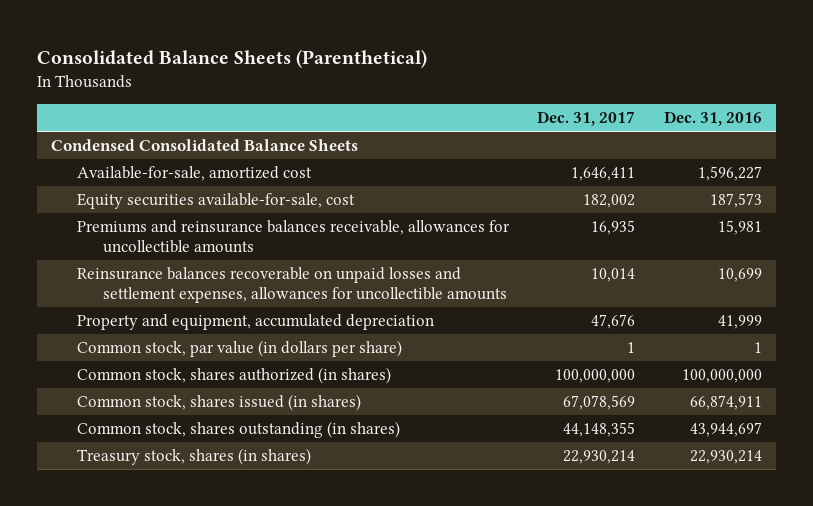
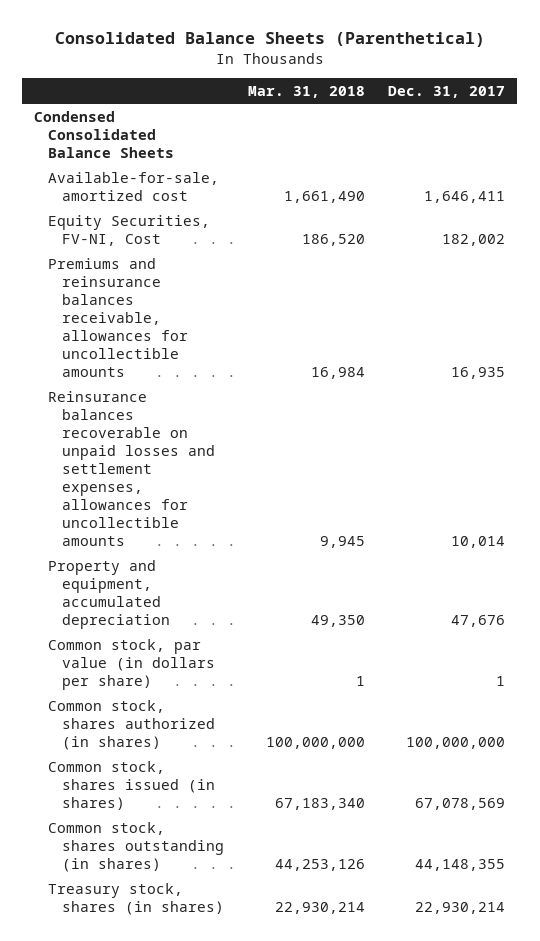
[663,111,762,127] Dec. 31, 2016 -> none
none -> [247,85,365,98] Mar. 31, 2018
[77,193,356,210] Equity securities available-for-sale, cost -> [47,214,210,246] Equity Securities, FV-NI, Cost

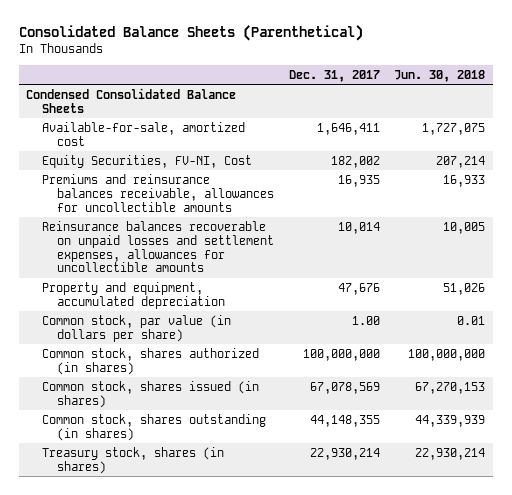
[247,85,365,98] Mar. 31, 2018 -> none
none -> [394,69,486,82] Jun. 30, 2018
[496,675,506,686] 1 -> [351,315,380,325] 1.00

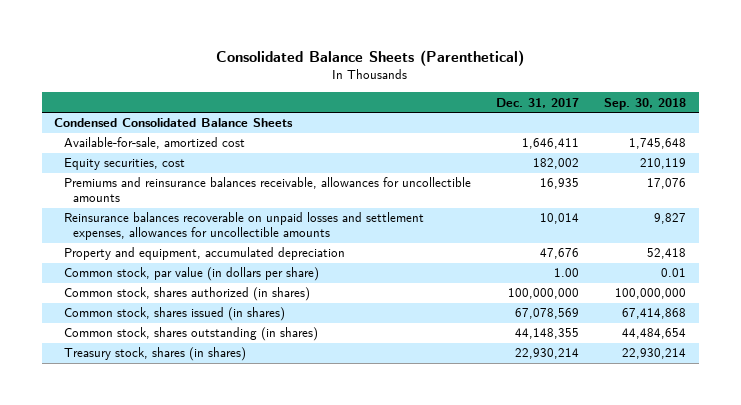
[394,69,486,82] Jun. 30, 2018 -> none
none -> [604,97,687,110] Sep. 30, 2018
[41,154,252,168] Equity Securities, FV-NI, Cost -> [63,158,185,171] Equity securities, cost

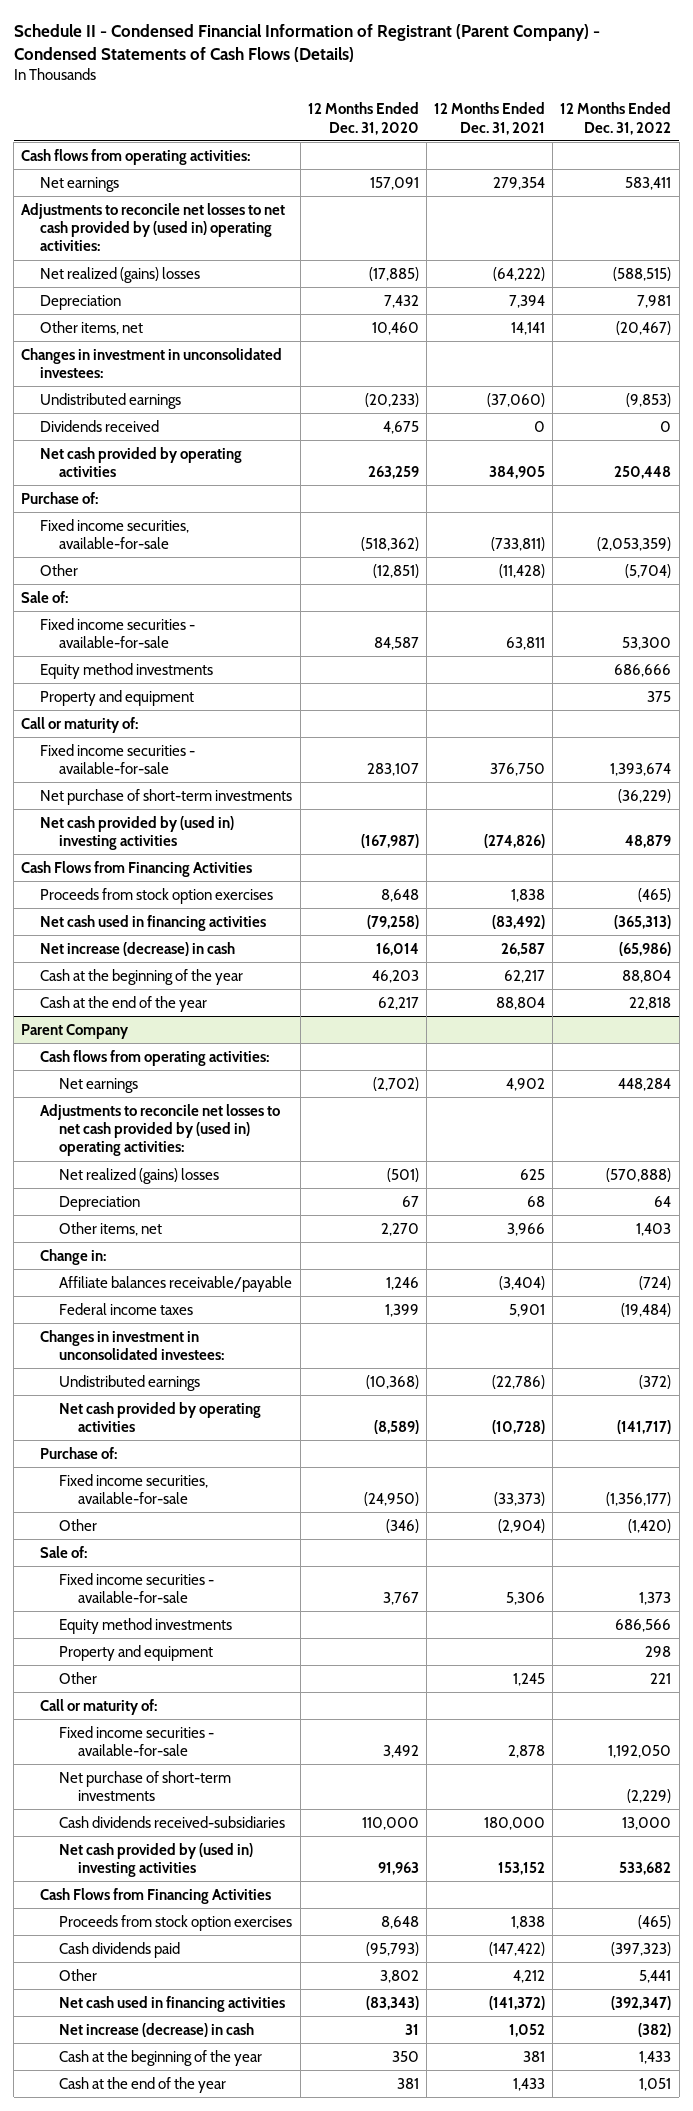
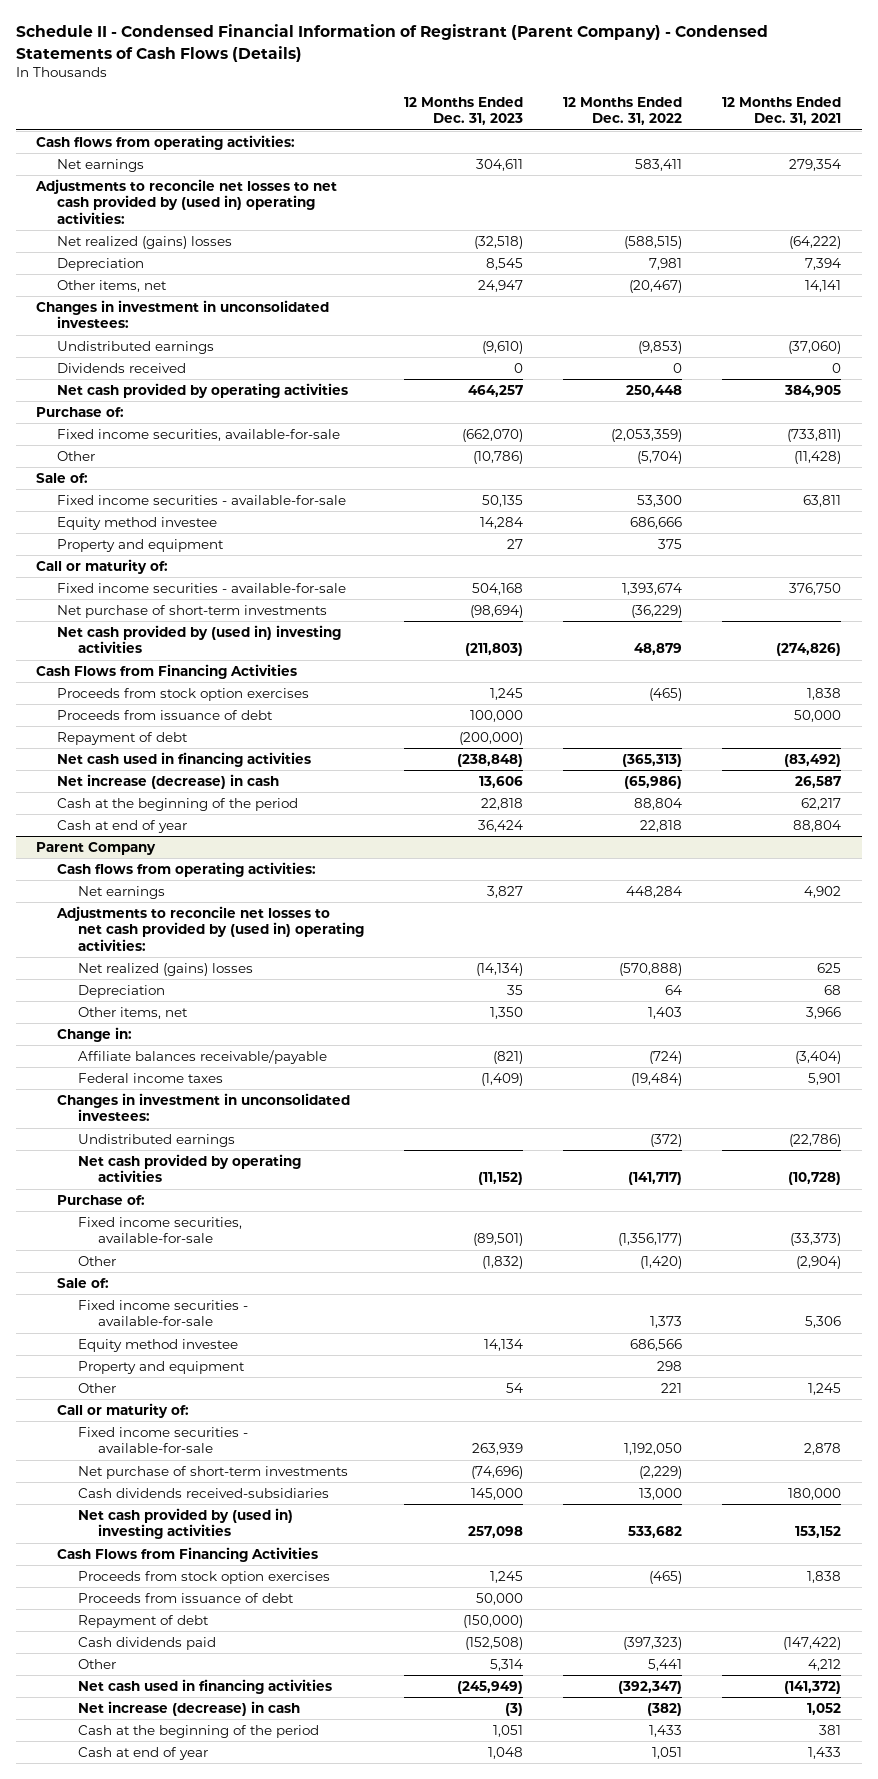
[307,102,419,135] 12 Months Ended Dec. 31, 2020 -> none
none -> [403,96,523,126] 12 Months Ended Dec. 31, 2023
[40,662,214,679] Equity method investments -> [56,516,217,530] Equity method investee
none -> [56,709,273,720] Proceeds from issuance of debt
none -> [56,731,188,745] Repayment of debt
[40,968,244,985] Cash at the beginning of the year -> [56,797,298,811] Cash at the beginning of the period
[40,995,208,1012] Cash at the end of the year -> [56,819,187,833] Cash at end of year
[59,1617,233,1634] Equity method investments -> [77,1338,238,1352] Equity method investee
none -> [77,1592,294,1603] Proceeds from issuance of debt
none -> [77,1614,209,1628] Repayment of debt
[59,2049,263,2066] Cash at the beginning of the year -> [77,1724,319,1738] Cash at the beginning of the period
[59,2076,227,2093] Cash at the end of the year -> [77,1746,208,1760] Cash at end of year

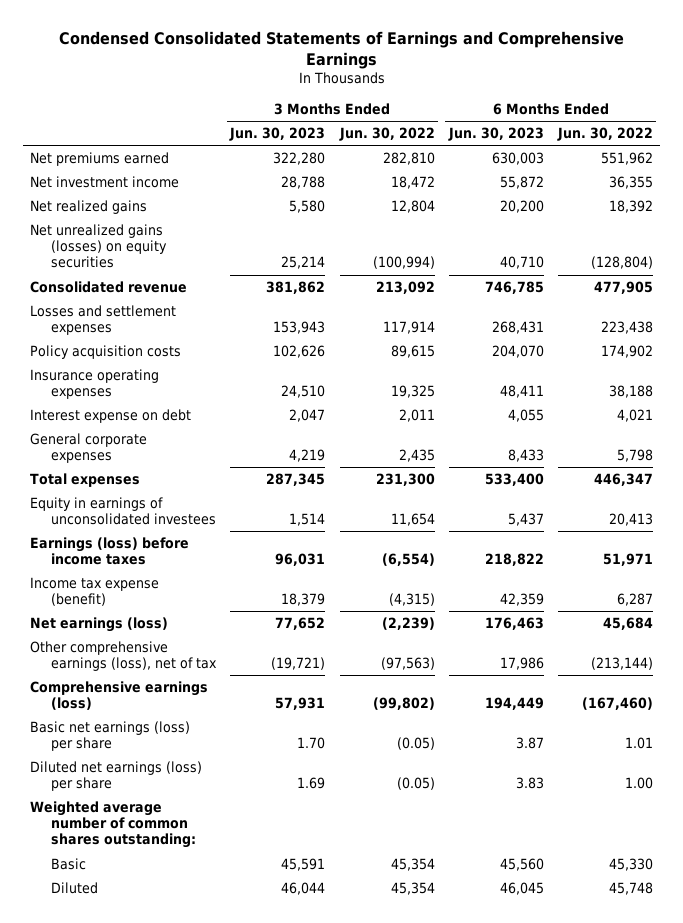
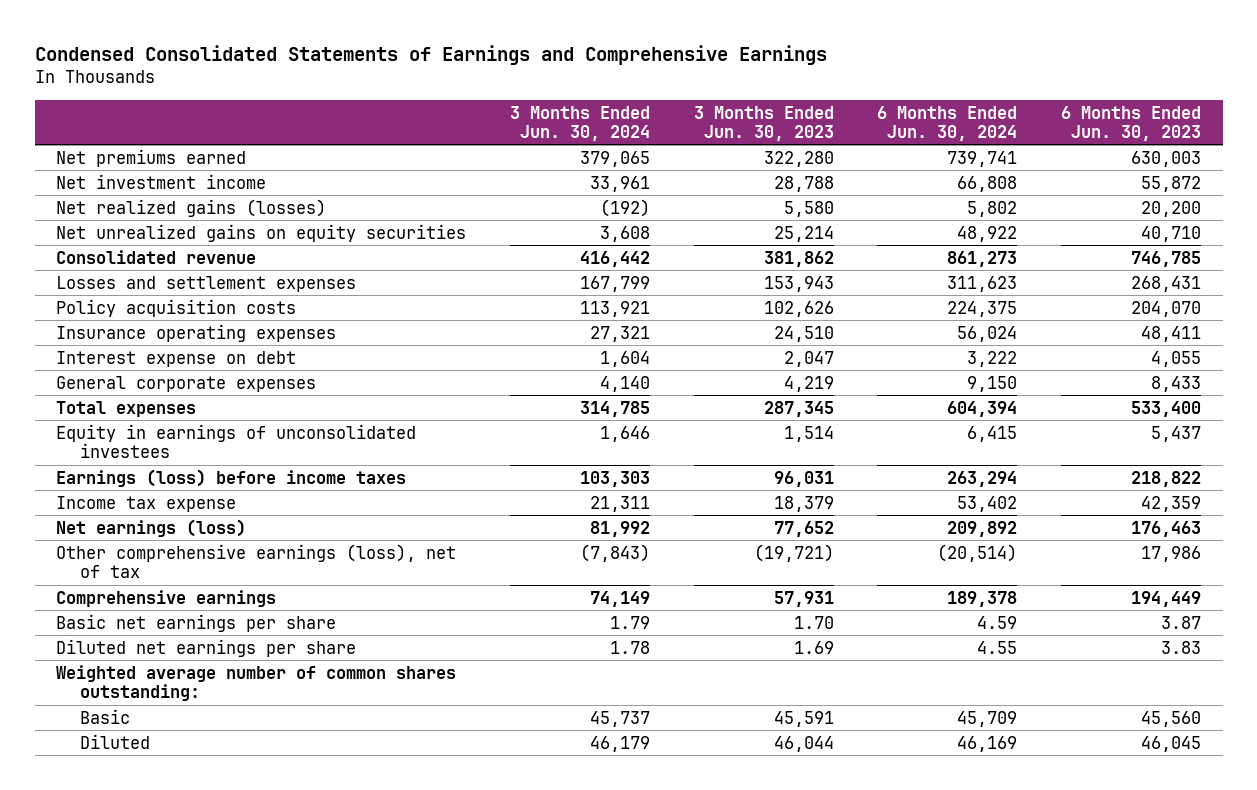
[338,127,435,142] Jun. 30, 2022 -> none
[556,127,653,142] Jun. 30, 2022 -> none
none -> [510,105,651,141] 3 Months Ended Jun. 30, 2024
none -> [877,105,1018,141] 6 Months Ended Jun. 30, 2024
[30,200,148,215] Net realized gains -> [56,198,327,217] Net realized gains (losses)
[30,224,168,269] Net unrealized gains (losses) on equity securities -> [56,223,467,242] Net unrealized gains on equity securities
[30,577,160,607] Income tax expense (benefit) -> [56,495,237,512] Income tax expense
[30,681,209,711] Comprehensive earnings (loss) -> [56,589,277,607] Comprehensive earnings
[30,721,191,752] Basic net earnings (loss) per share -> [56,613,337,632] Basic net earnings per share
[30,761,203,792] Diluted net earnings (loss) per share -> [56,638,357,657] Diluted net earnings per share

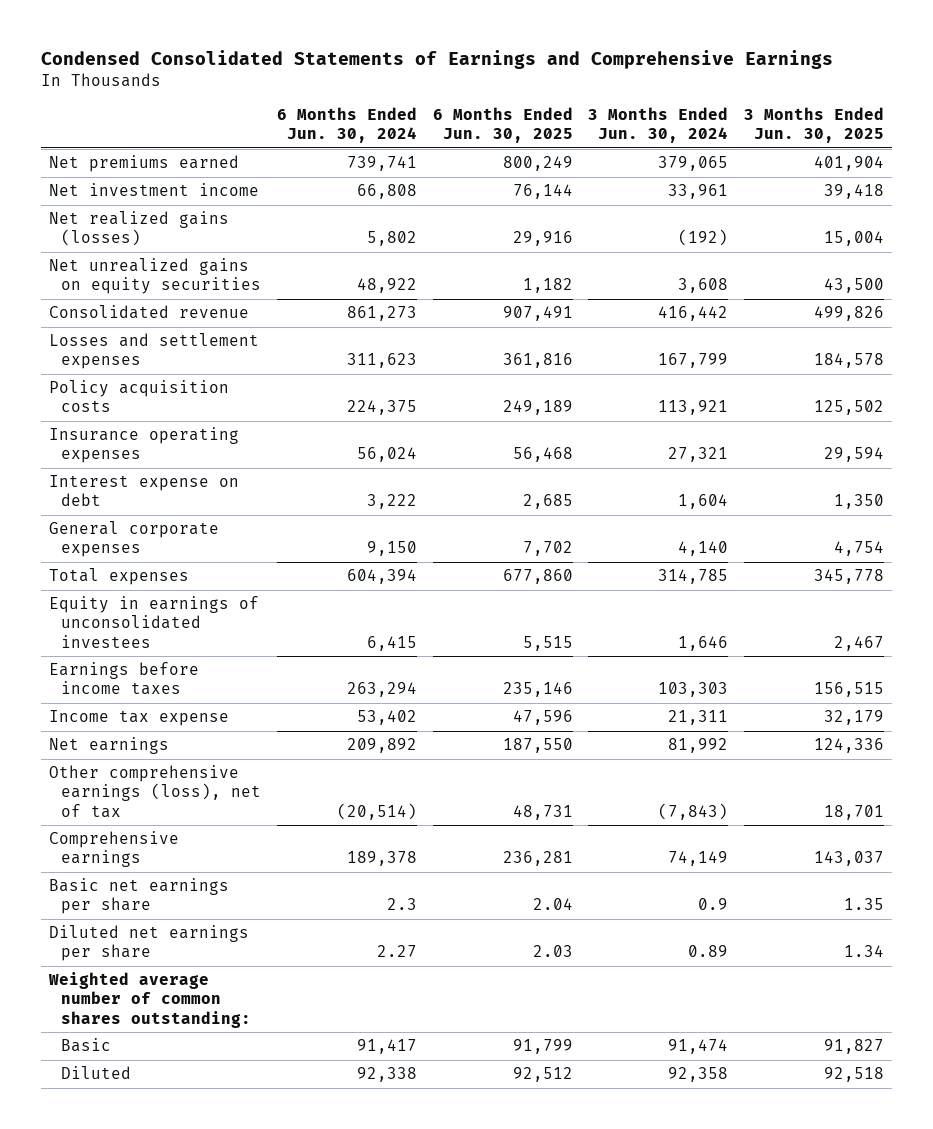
[693,105,834,141] 3 Months Ended Jun. 30, 2023 -> none
[1060,105,1201,141] 6 Months Ended Jun. 30, 2023 -> none
none -> [432,107,573,144] 6 Months Ended Jun. 30, 2025
none -> [744,107,885,144] 3 Months Ended Jun. 30, 2025
[56,468,407,487] Earnings (loss) before income taxes -> [48,662,199,696] Earnings before income taxes
[56,518,247,537] Net earnings (loss) -> [48,737,169,755] Net earnings
[610,615,651,629] 1.79 -> [698,898,729,911] 0.9
[977,615,1018,629] 4.59 -> [386,898,417,911] 2.3
[610,640,651,654] 1.78 -> [688,945,729,958] 0.89
[977,640,1018,654] 4.55 -> [376,945,417,958] 2.27
[590,710,651,727] 45,737 -> [668,1039,729,1055] 91,474
[957,710,1018,727] 45,709 -> [356,1039,417,1055] 91,417
[590,735,651,752] 46,179 -> [668,1067,729,1083] 92,358
[957,735,1018,752] 46,169 -> [356,1067,417,1083] 92,338

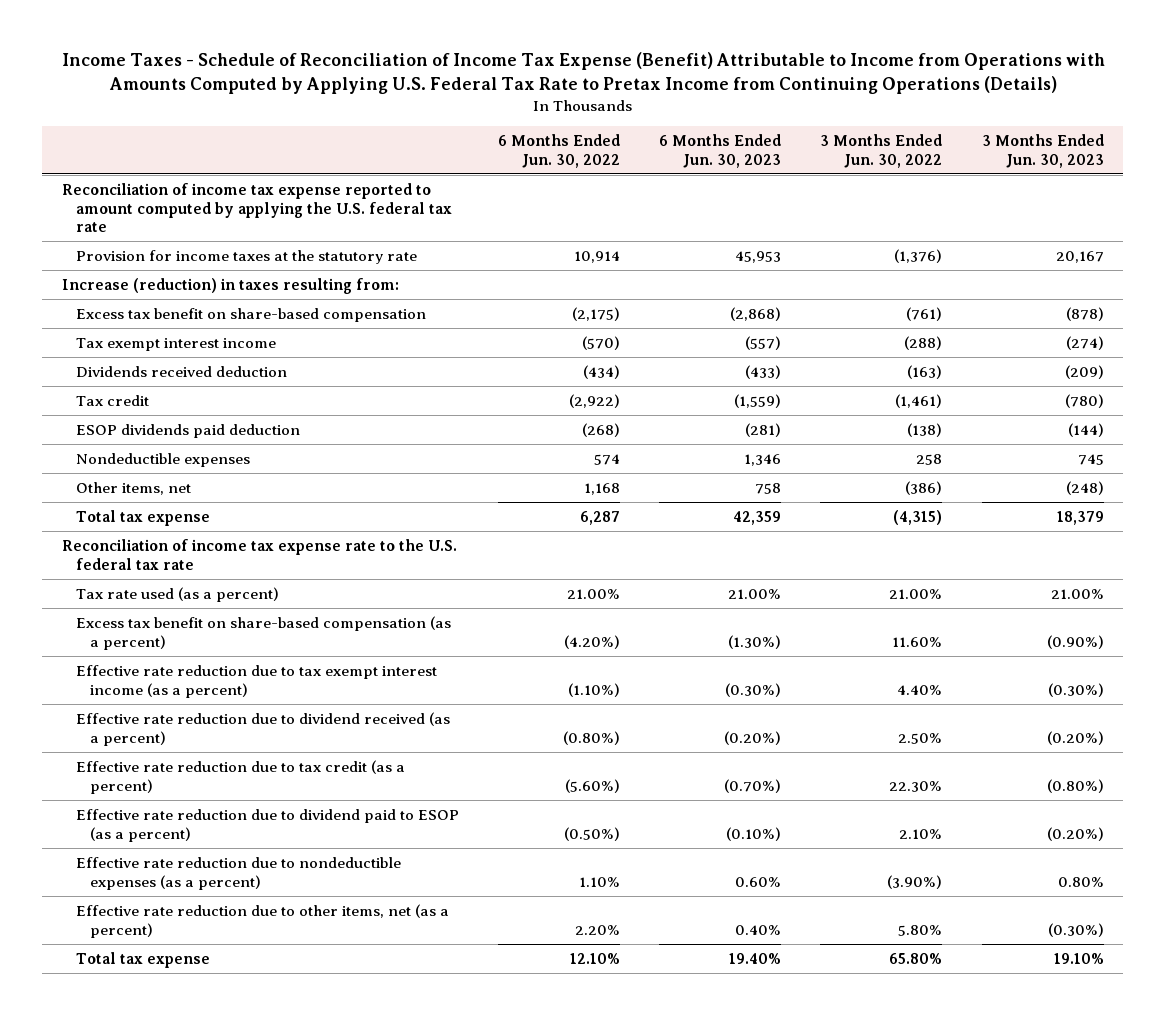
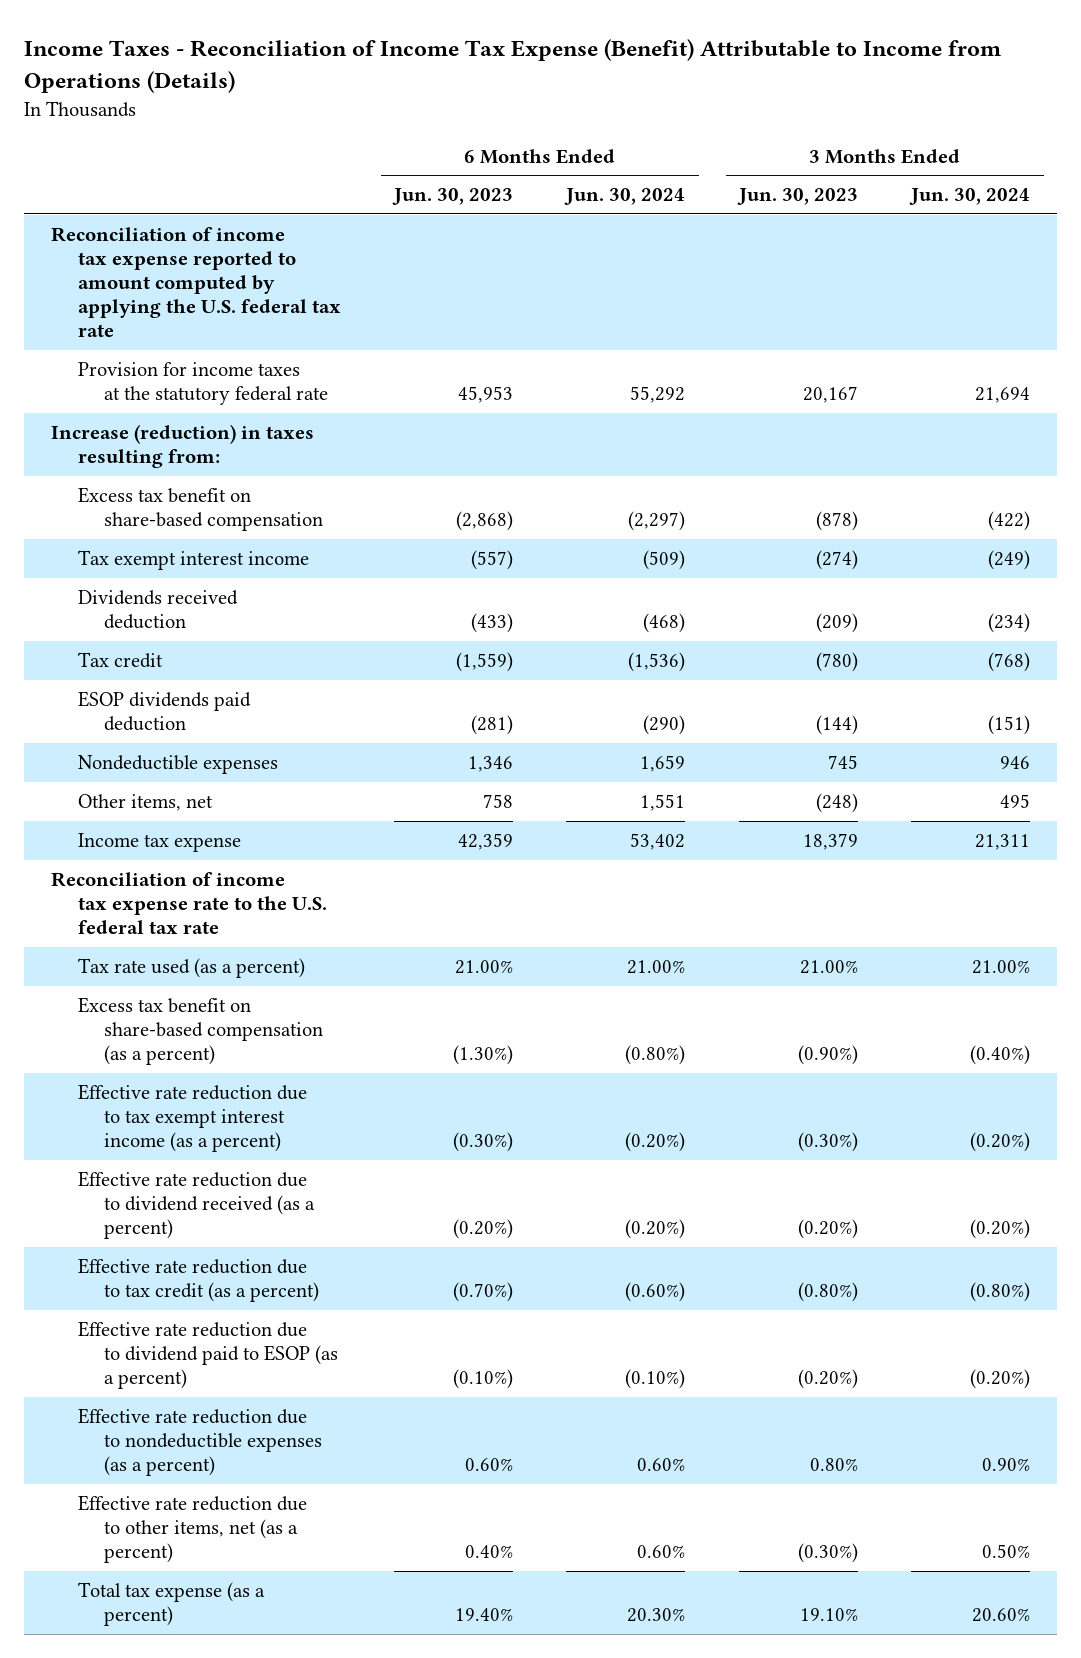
[61,52,1105,95] Income Taxes - Schedule of Reconciliation of Income Tax Expense (Benefit) Attributable to Income from Operations with Amounts Computed by Applying U.S. Federal Tax Rate to Pretax Income from Continuing Operations (Details) -> [24,39,1002,94] Income Taxes - Reconciliation of Income Tax Expense (Benefit) Attributable to Income from Operations (Details)
[497,133,620,168] 6 Months Ended Jun. 30, 2022 -> none
[820,133,943,168] 3 Months Ended Jun. 30, 2022 -> none
none -> [564,188,686,206] Jun. 30, 2024
none -> [909,188,1031,206] Jun. 30, 2024
[75,249,417,264] Provision for income taxes at the statutory rate -> [77,362,329,406] Provision for income taxes at the statutory federal rate
[75,509,210,526] Total tax expense -> [77,833,241,853] Income tax expense
[75,951,210,968] Total tax expense -> [77,1582,265,1627] Total tax expense (as a percent)

